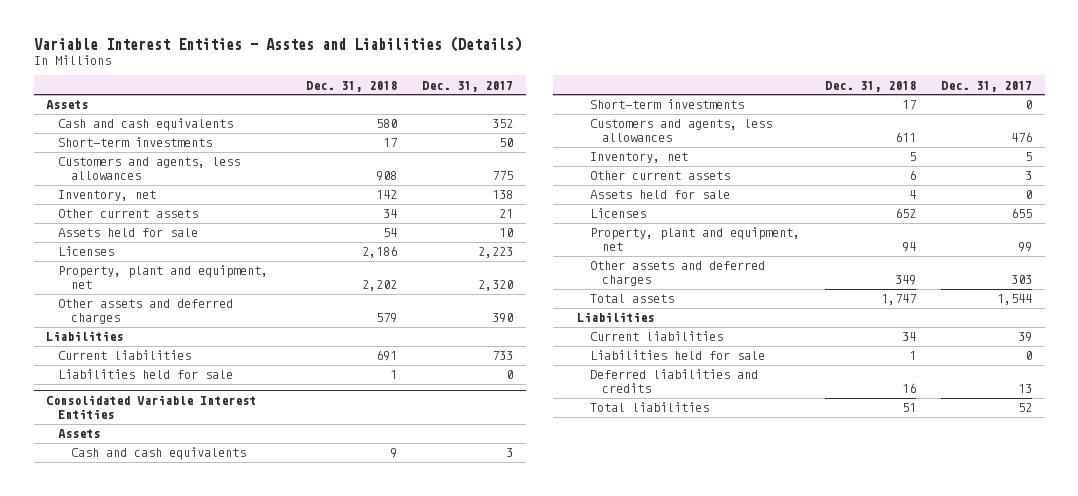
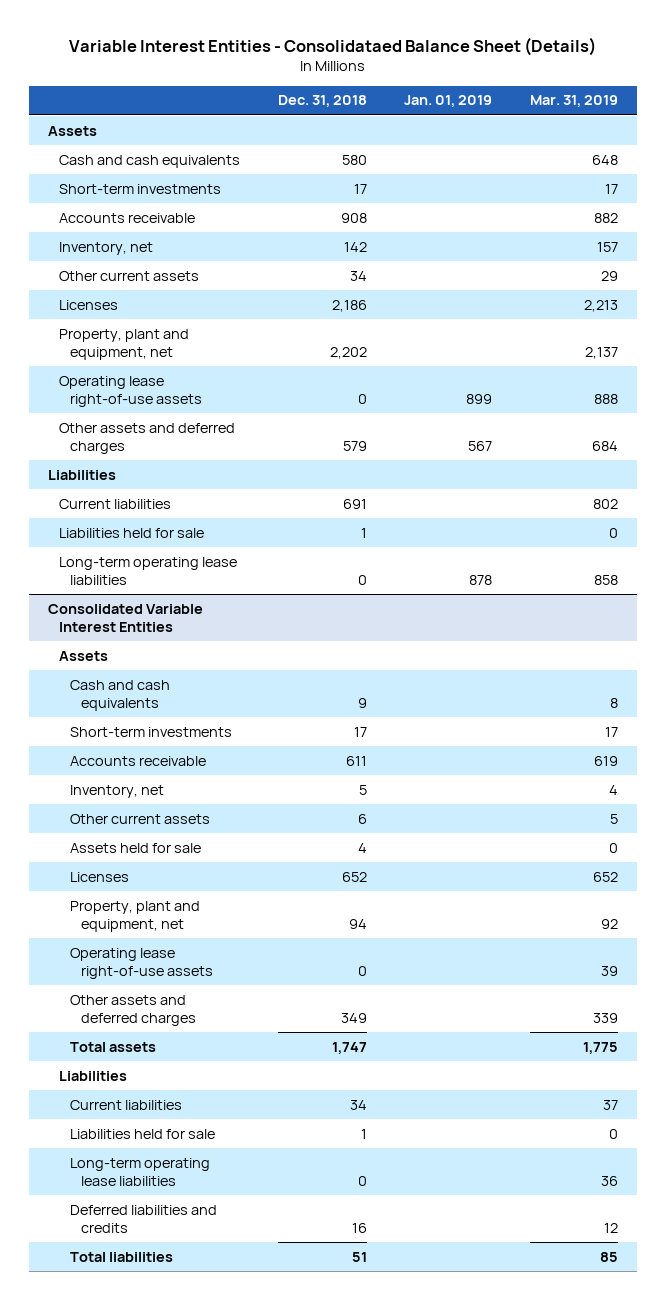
[33,36,522,53] Variable Interest Entities - Asstes and Liabilities (Details) -> [69,36,597,56] Variable Interest Entities - Consolidataed Balance Sheet (Details)
[422,80,514,92] Dec. 31, 2017 -> none
none -> [404,95,493,108] Jan. 01, 2019
none -> [530,95,619,108] Mar. 31, 2019
[58,157,241,181] Customers and agents, less allowances -> [58,212,195,223] Accounts receivable
[58,228,199,238] Assets held for sale -> none
none -> [58,375,202,407] Operating lease right-of-use assets
none -> [58,556,237,585] Long-term operating lease liabilities
[589,119,772,143] Customers and agents, less allowances -> [69,755,206,766] Accounts receivable
none -> [69,947,213,979] Operating lease right-of-use assets
none -> [69,1157,210,1186] Long-term operating lease liabilities

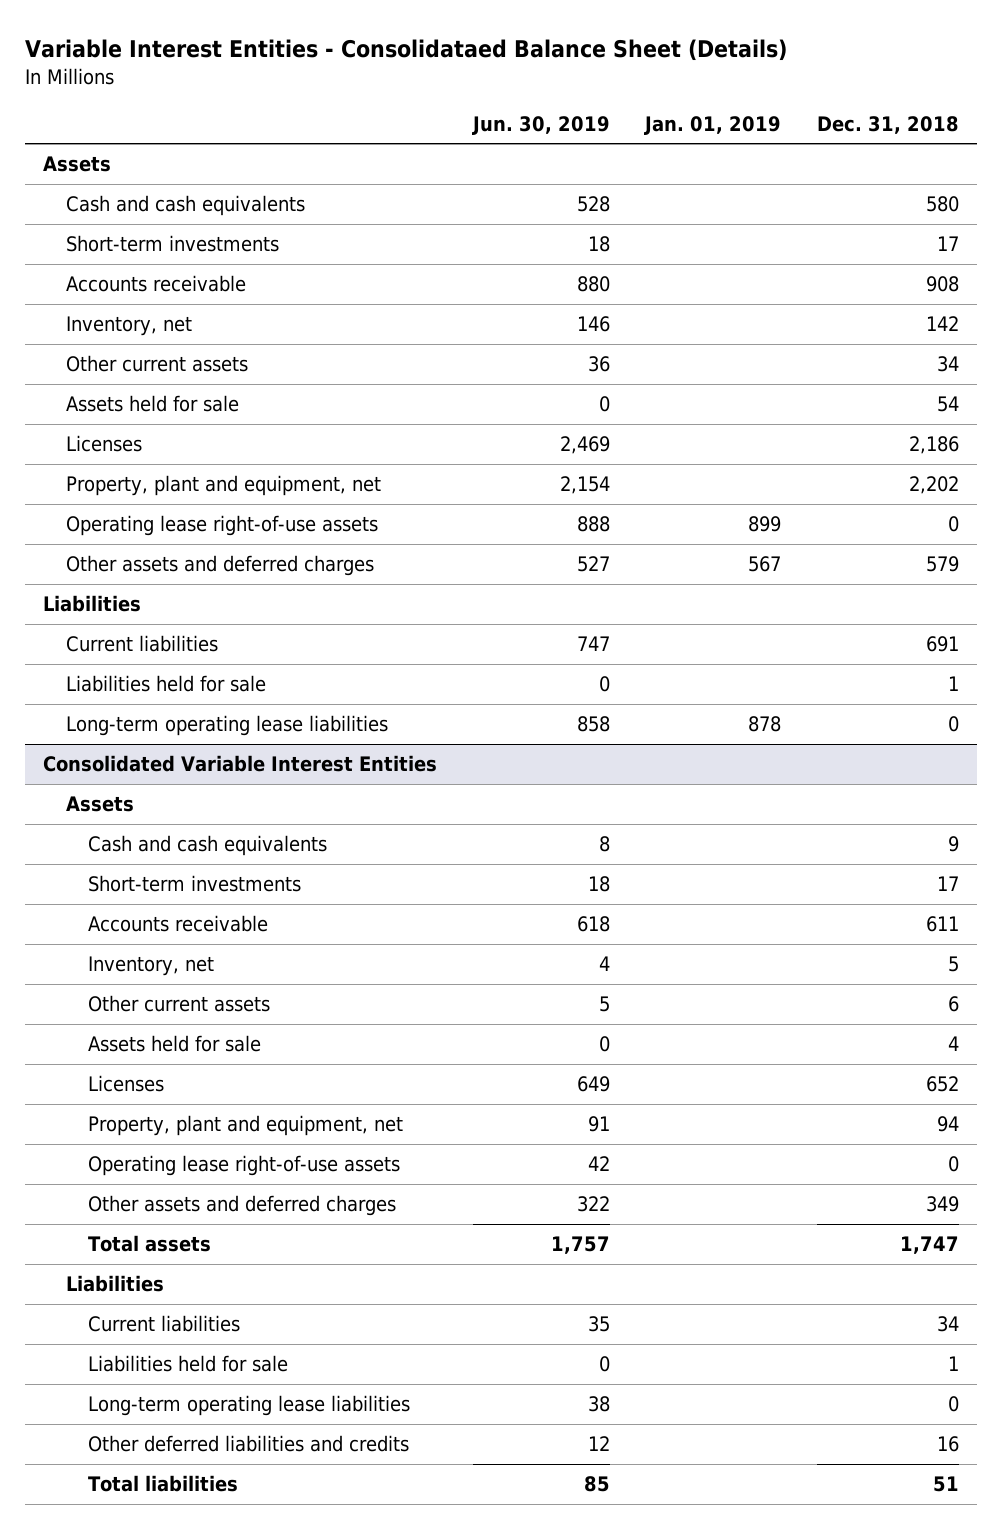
[530,95,619,108] Mar. 31, 2019 -> none
none -> [471,115,610,135] Jun. 30, 2019
none -> [65,395,239,413] Assets held for sale
[69,1204,217,1233] Deferred liabilities and credits -> [88,1435,410,1453] Other deferred liabilities and credits

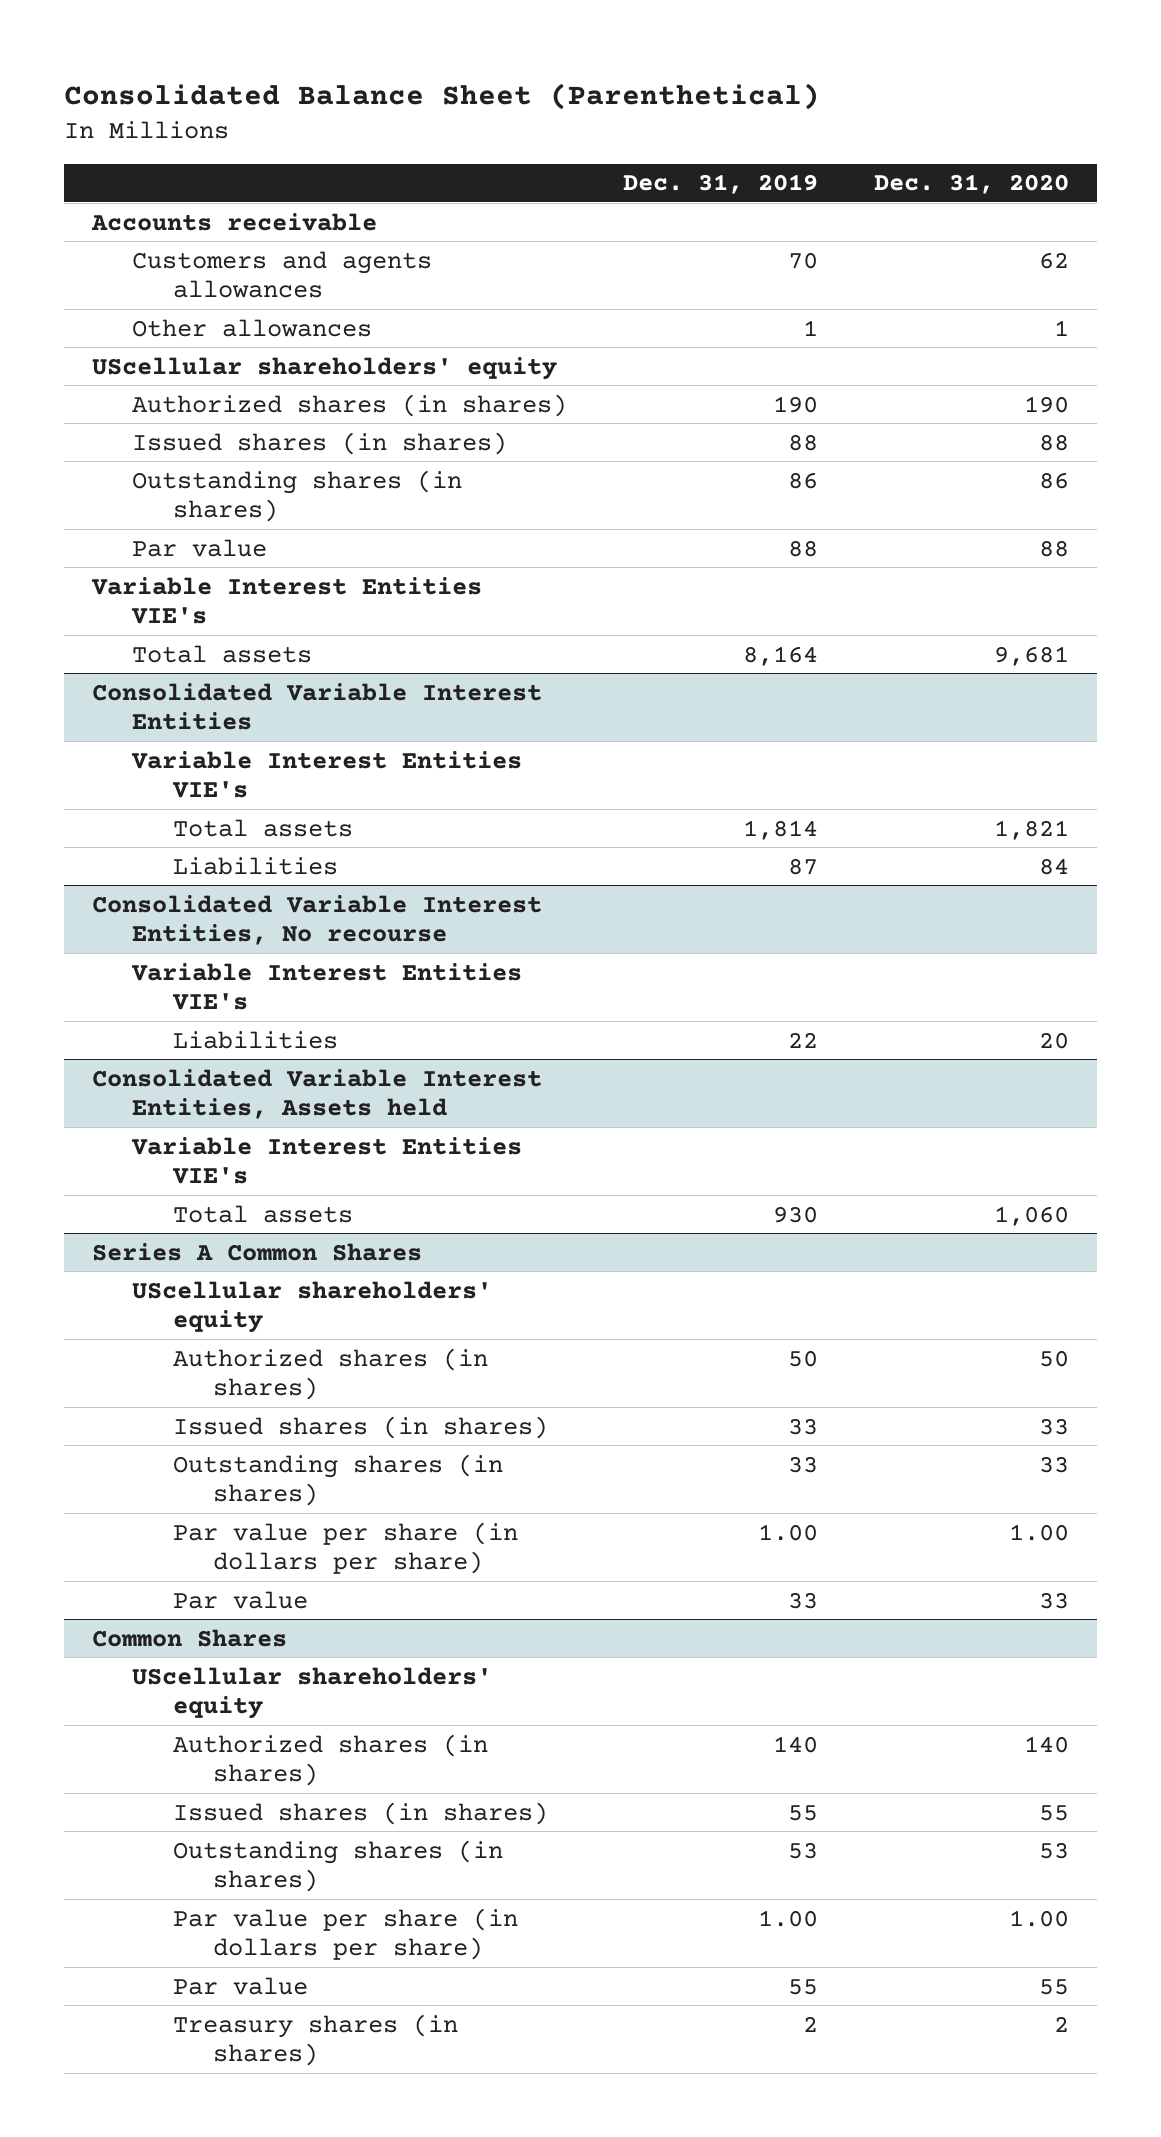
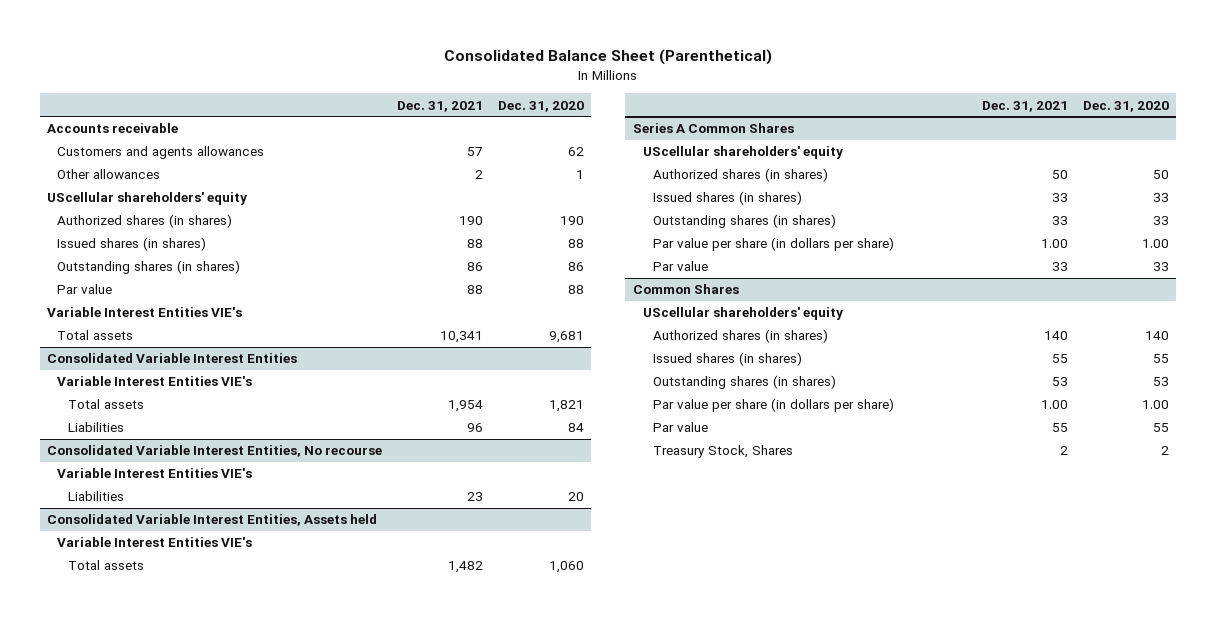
[623,174,819,195] Dec. 31, 2019 -> none
none -> [396,100,483,112] Dec. 31, 2021
[172,2013,458,2067] Treasury shares (in shares) -> [653,445,794,459] Treasury Stock, Shares

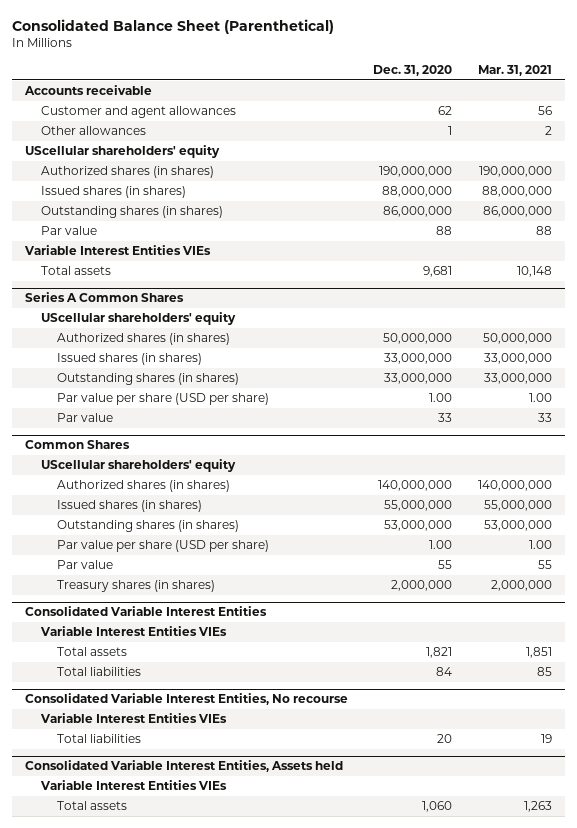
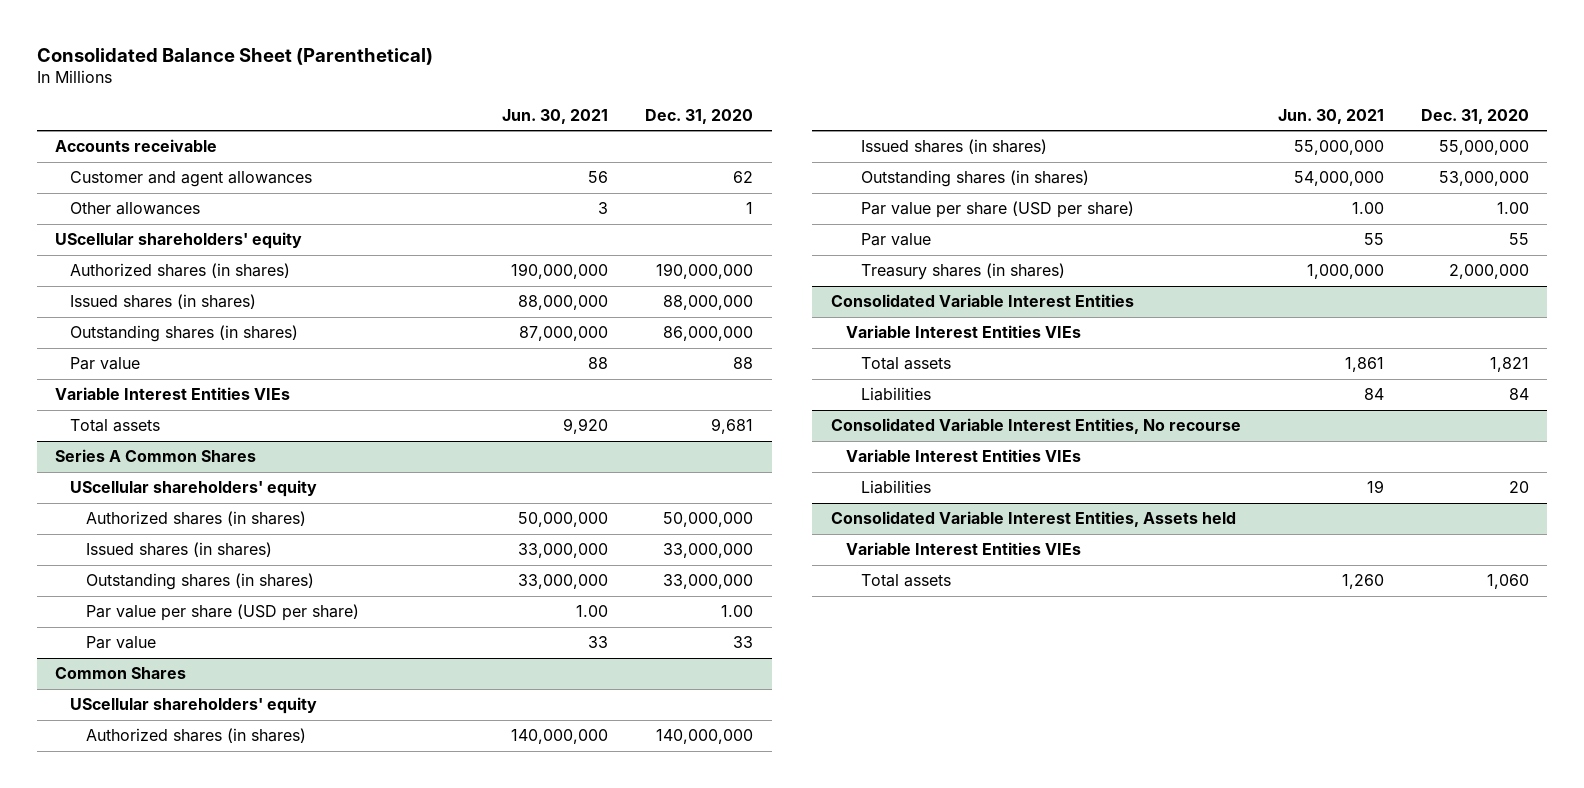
[478,64,553,76] Mar. 31, 2021 -> none
none -> [502,108,609,124] Jun. 30, 2021
[57,667,142,677] Total liabilities -> [861,387,932,402] Liabilities
[57,734,142,744] Total liabilities -> [861,480,932,495] Liabilities

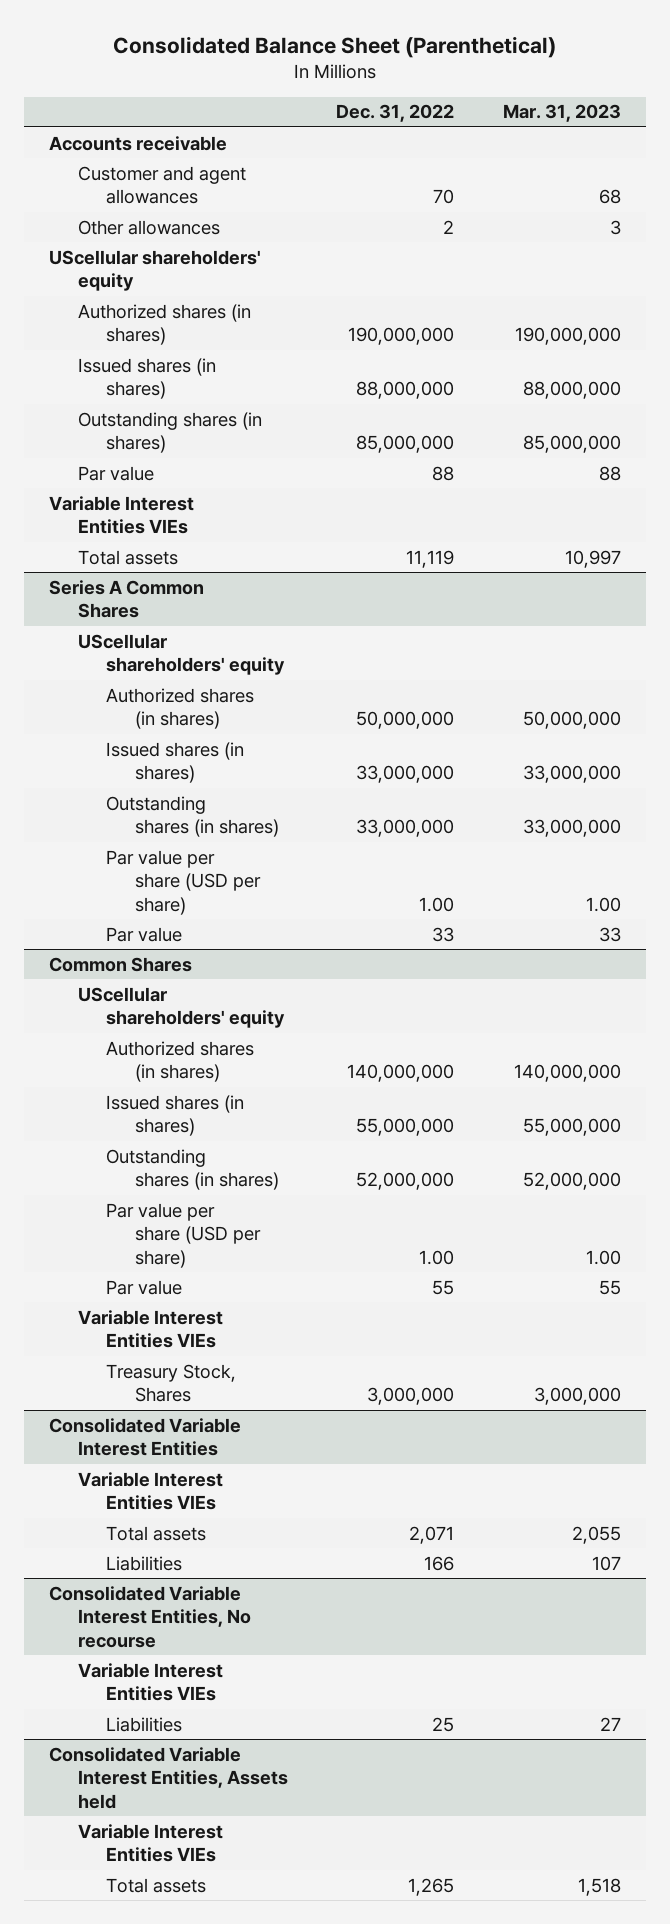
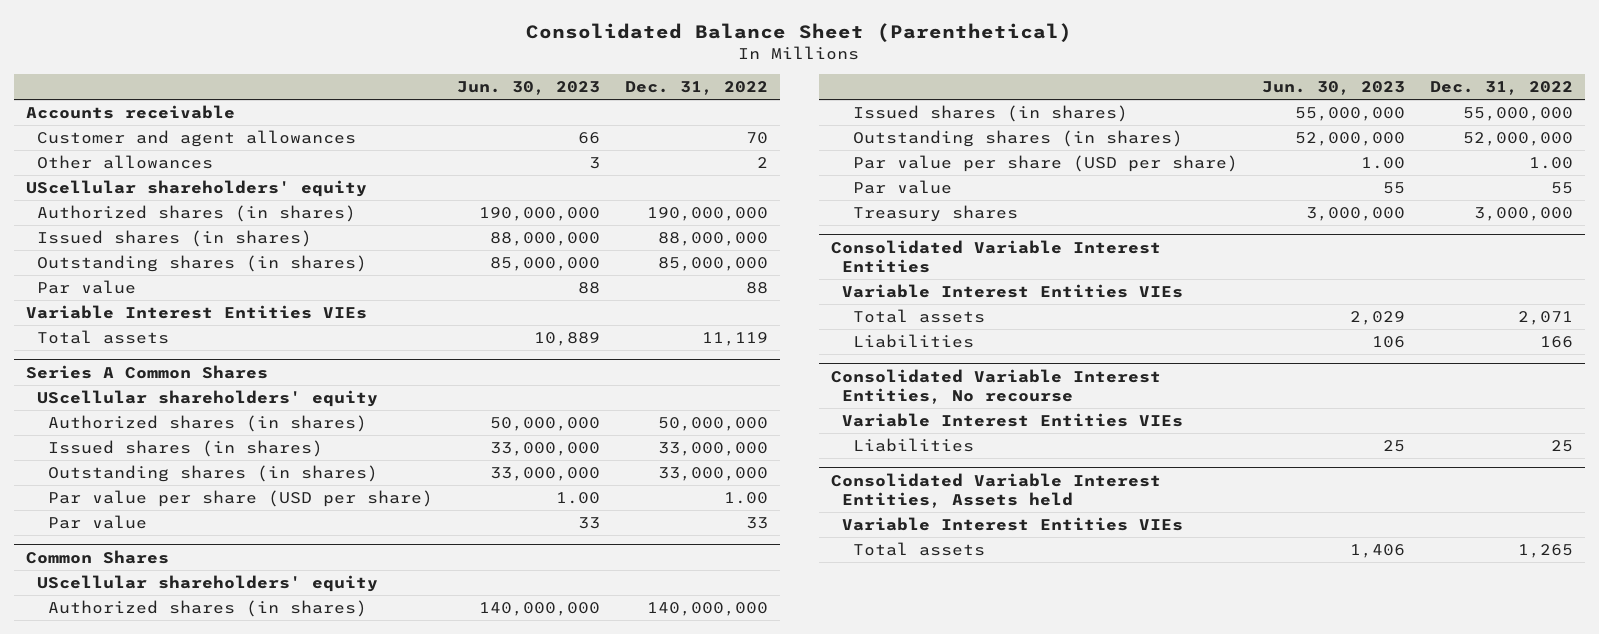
[503,104,622,123] Mar. 31, 2023 -> none
none -> [457,81,601,96] Jun. 30, 2023
[77,1309,223,1349] Variable Interest Entities VIEs -> none
[106,1363,237,1403] Treasury Stock, Shares -> [852,204,1018,222] Treasury shares

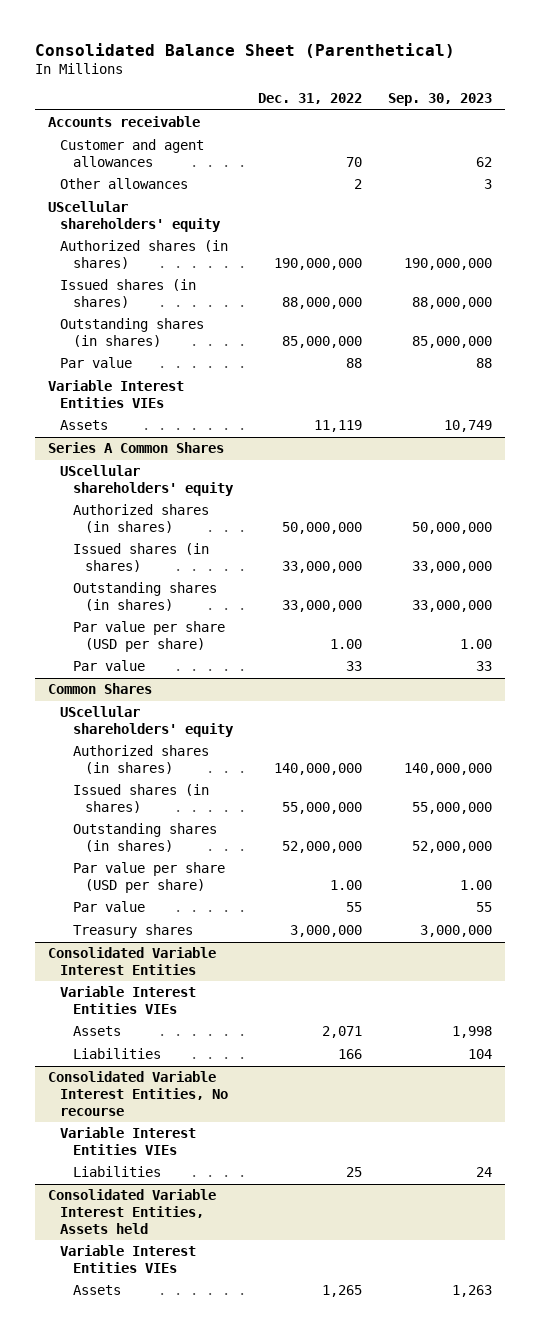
[457,81,601,96] Jun. 30, 2023 -> none
none -> [387,93,492,107] Sep. 30, 2023
[36,329,169,344] Total assets -> [60,420,109,431] Assets
[852,308,985,323] Total assets -> [72,1026,121,1037] Assets
[852,541,985,556] Total assets -> [72,1285,121,1296] Assets

